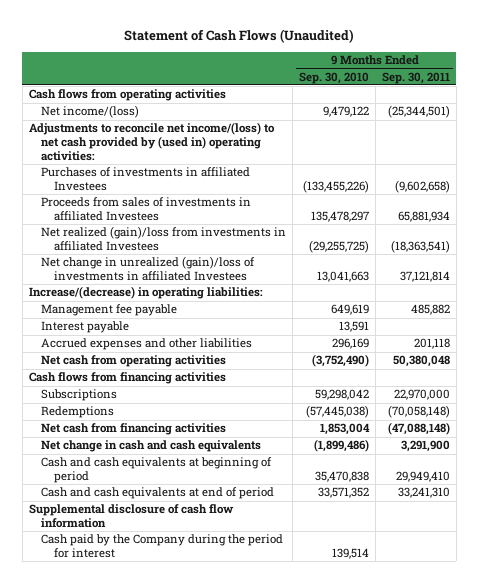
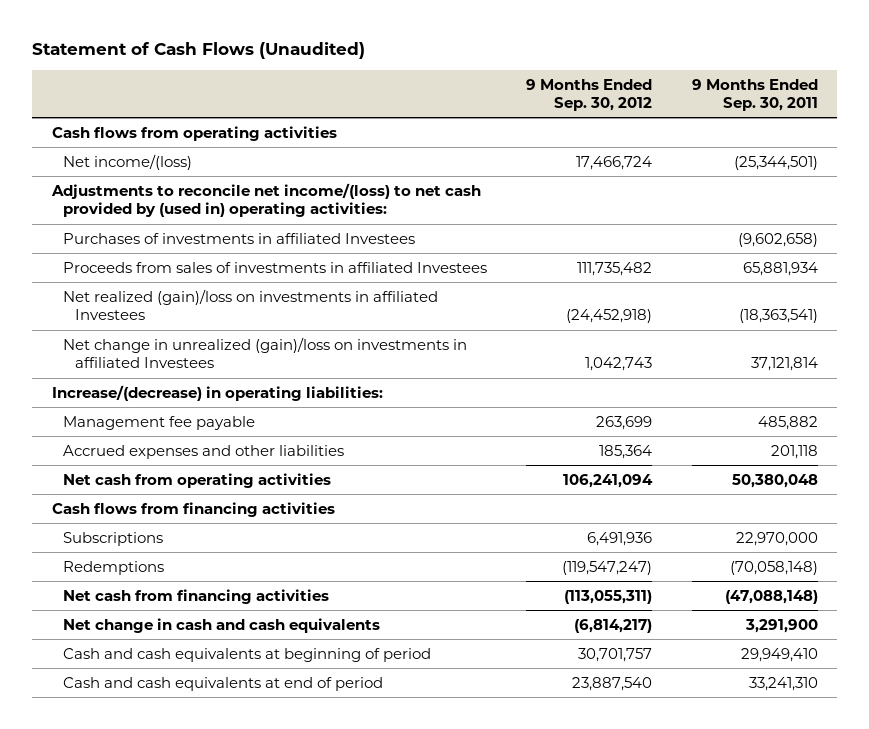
[299,71,370,84] Sep. 30, 2010 -> none
none -> [526,78,653,112] 9 Months Ended Sep. 30, 2012
[41,226,287,252] Net realized (gain)/loss from investments in affiliated Investees -> [63,288,439,321] Net realized (gain)/loss on investments in affiliated Investees
[41,256,256,282] Net change in unrealized (gain)/loss of investments in affiliated Investees -> [63,336,468,369] Net change in unrealized (gain)/loss on investments in affiliated Investees
[41,321,130,334] Interest payable -> none
[28,504,234,529] Supplemental disclosure of cash flow information -> none
[41,534,284,559] Cash paid by the Company during the period for interest -> none

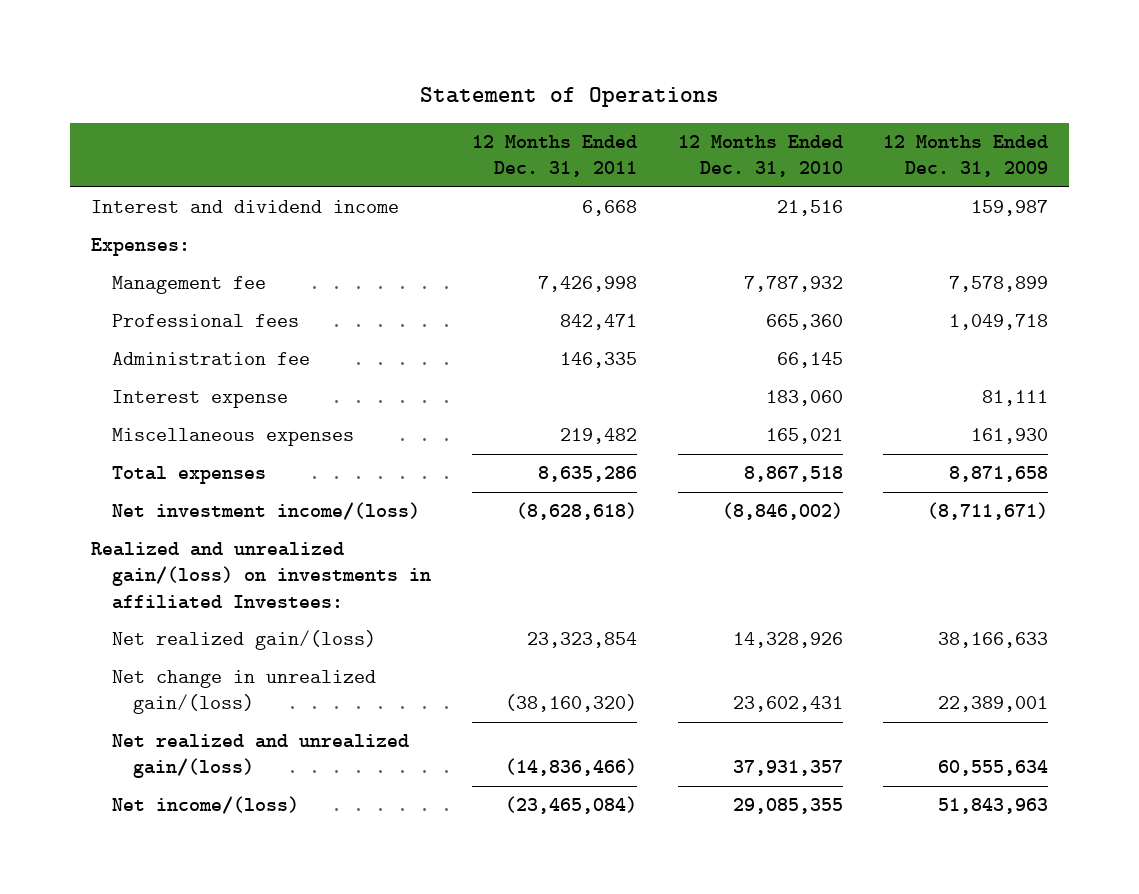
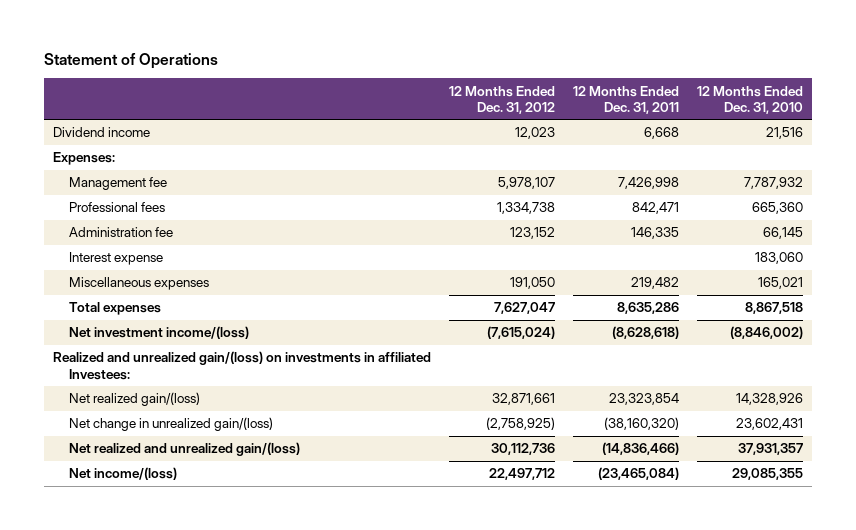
[883,134,1049,178] 12 Months Ended Dec. 31, 2009 -> none
none -> [449,85,556,114] 12 Months Ended Dec. 31, 2012
[90,200,399,214] Interest and dividend income -> [52,127,150,138] Dividend income

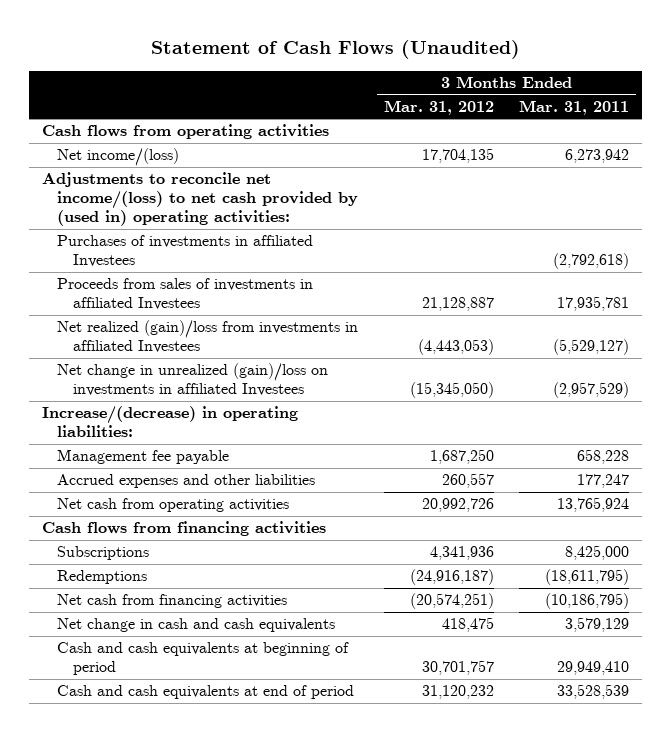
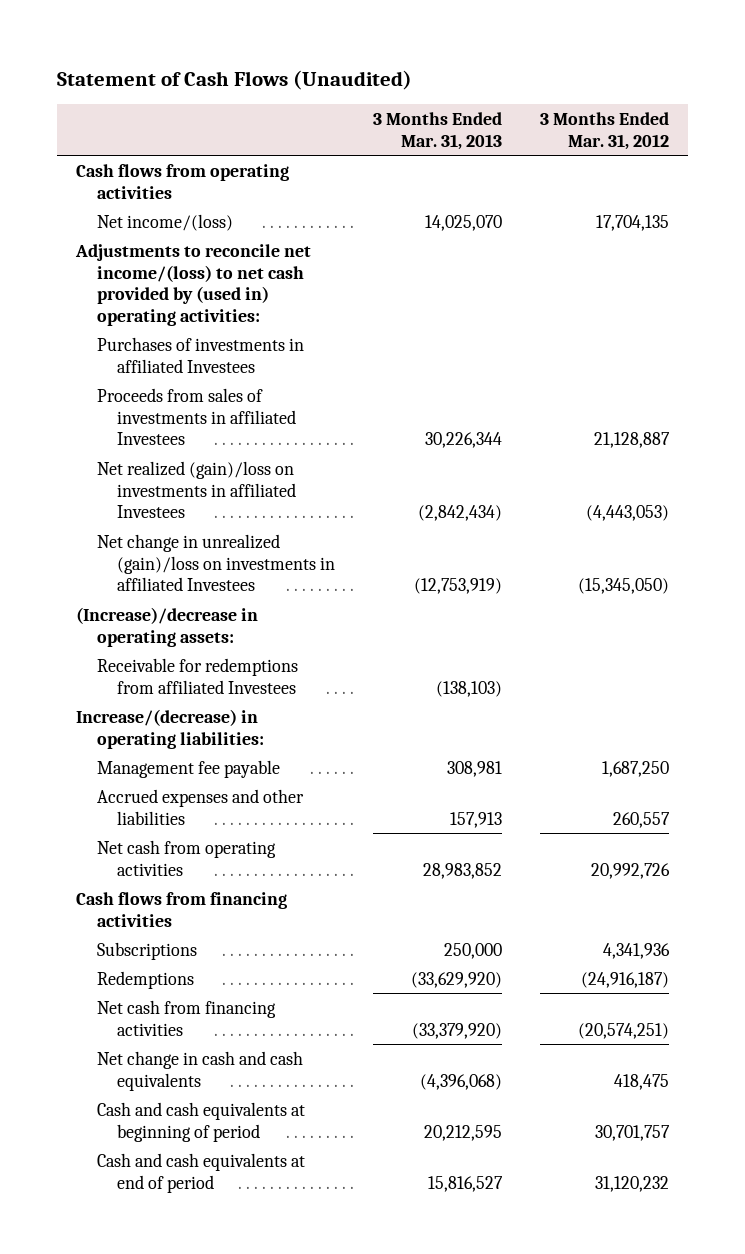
[519,99,630,115] Mar. 31, 2011 -> none
none -> [372,111,502,150] 3 Months Ended Mar. 31, 2013
[57,320,359,354] Net realized (gain)/loss from investments in affiliated Investees -> [96,460,296,519] Net realized (gain)/loss on investments in affiliated Investees
none -> [76,606,259,647] (Increase)/decrease in operating assets:
none -> [96,657,298,694] Receivable for redemptions from affiliated Investees

